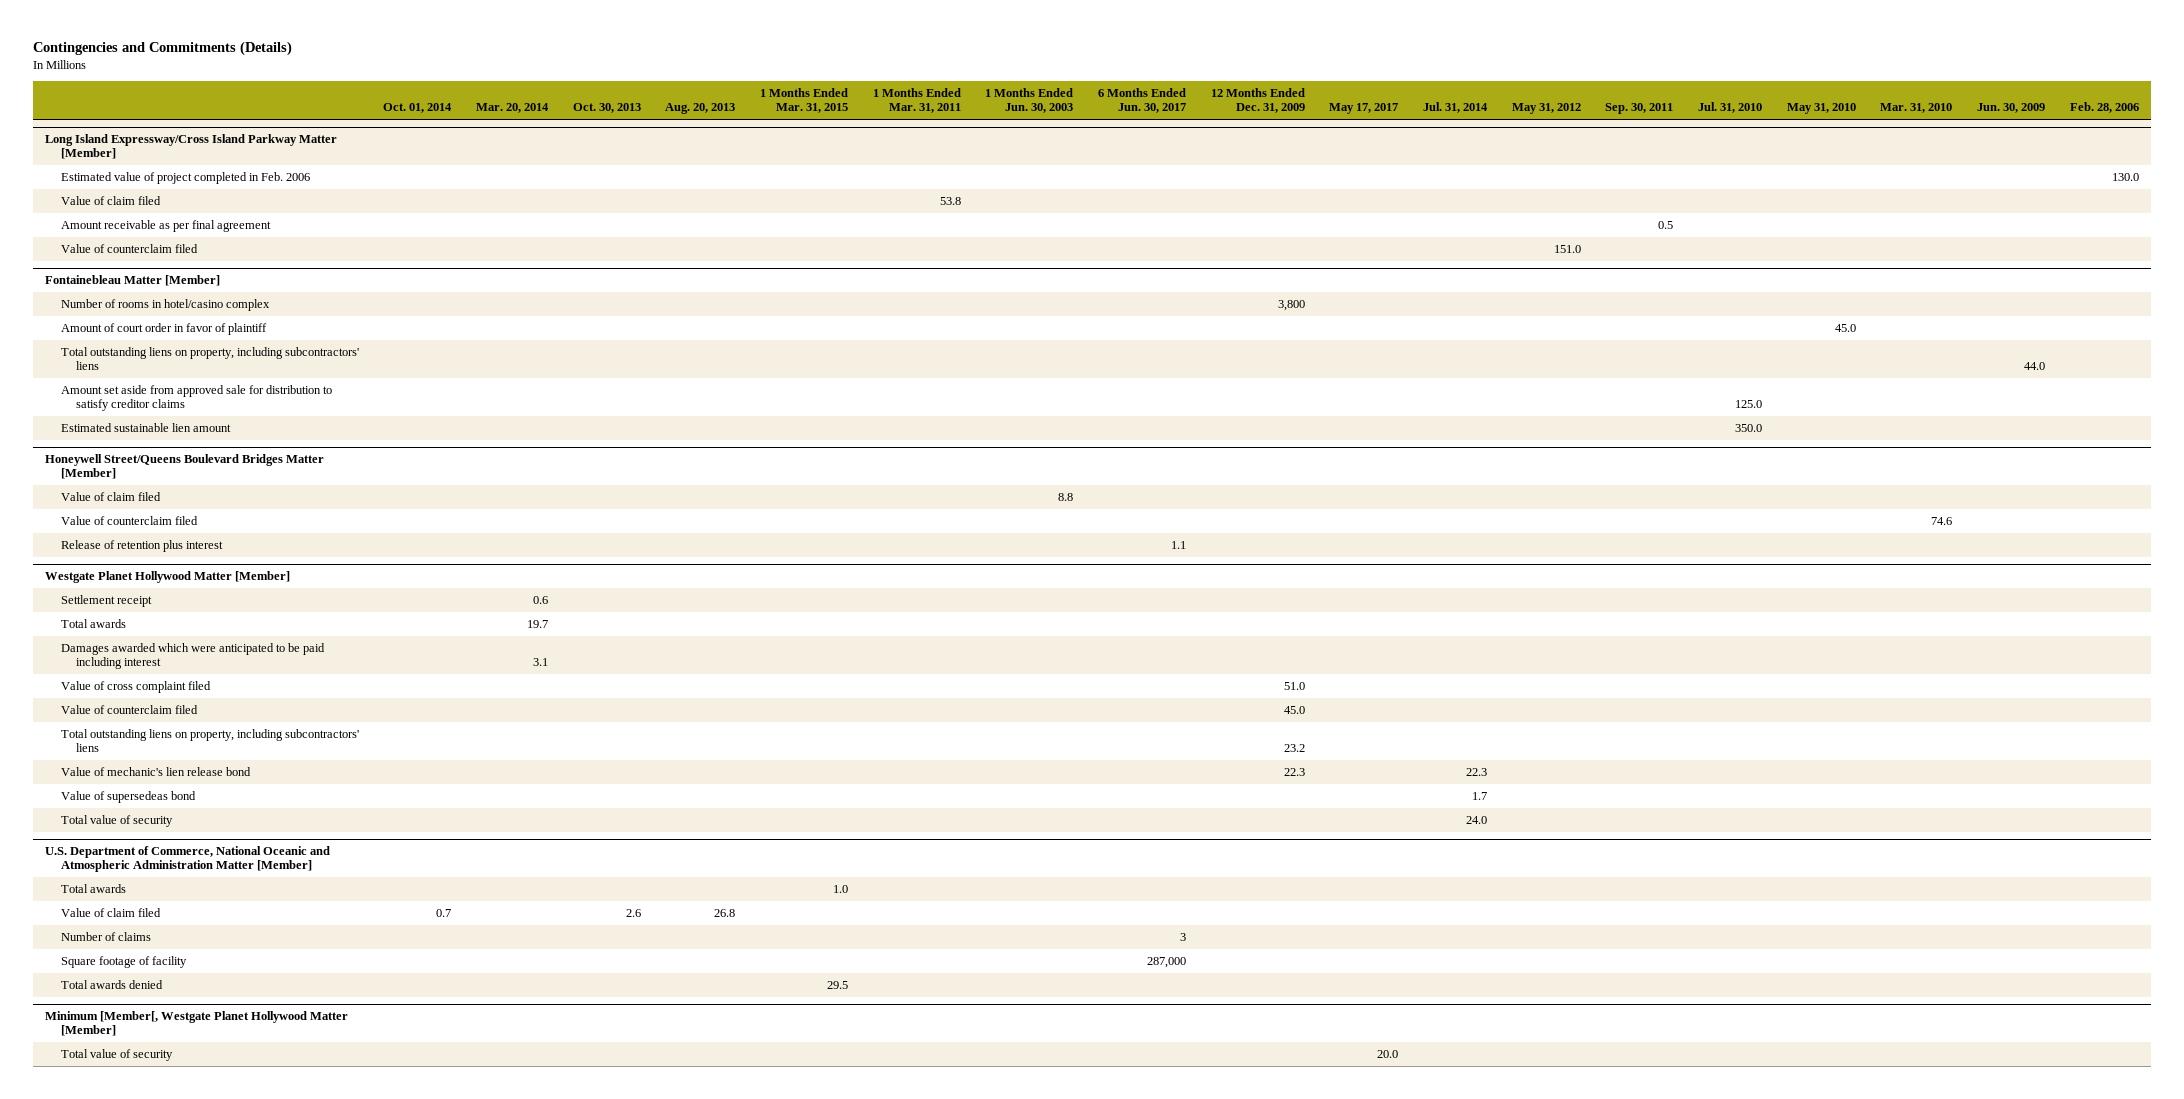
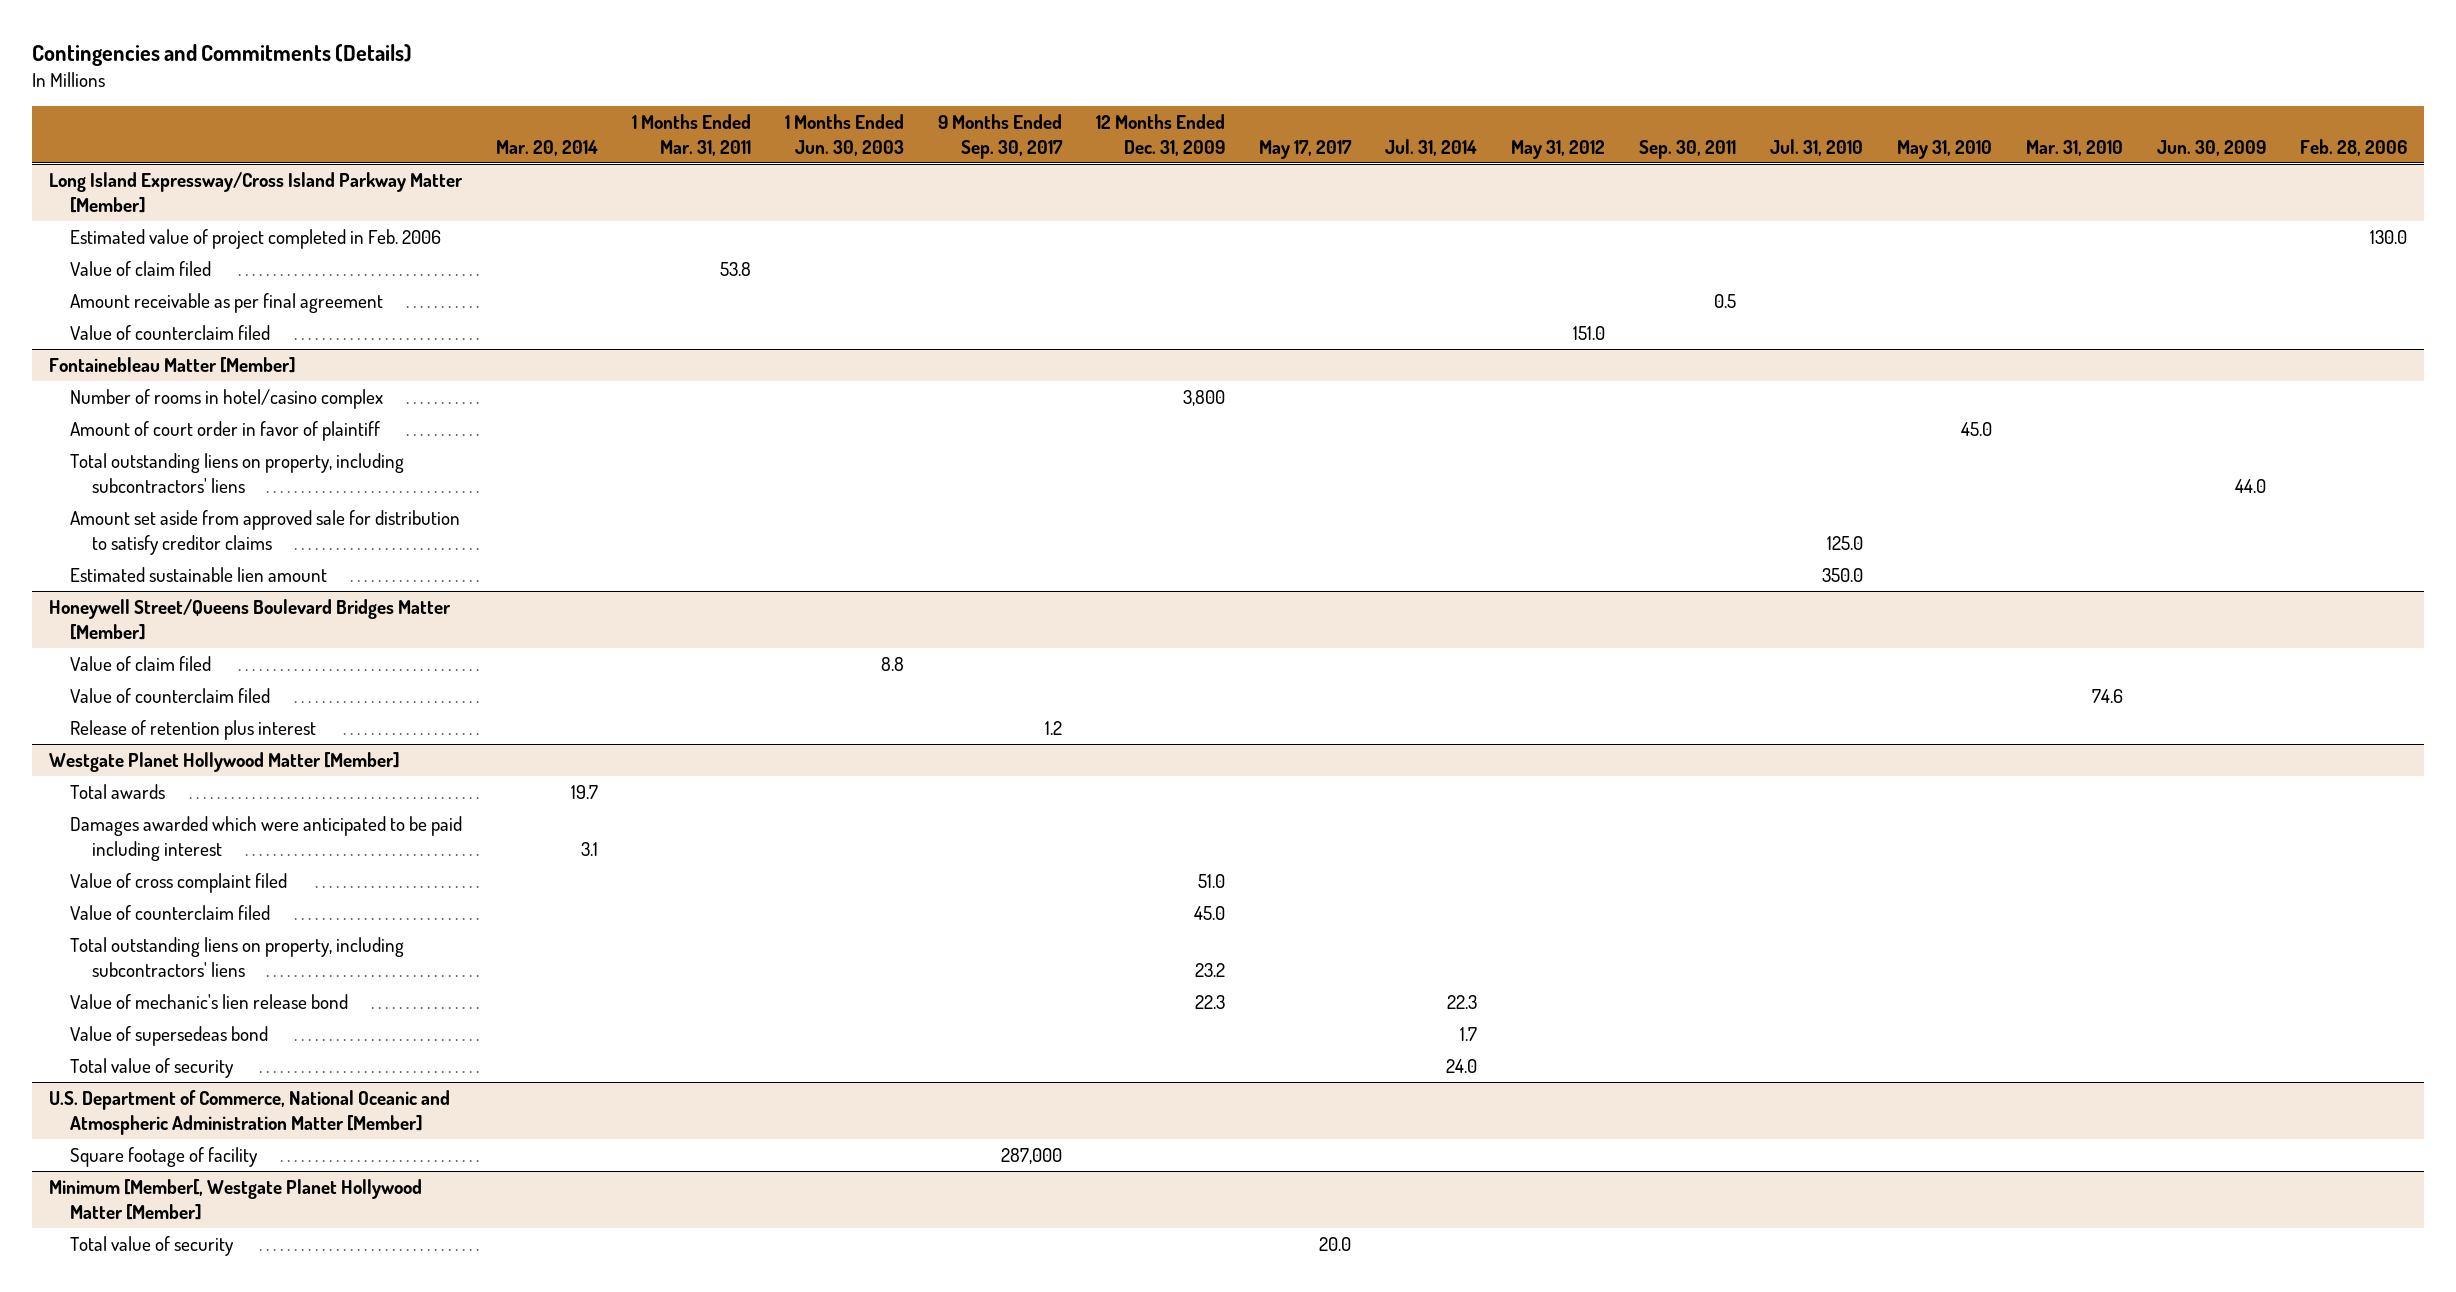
[383,103,453,114] Oct. 01, 2014 -> none
[572,103,641,114] Oct. 30, 2013 -> none
[665,103,736,115] Aug. 20, 2013 -> none
[759,88,848,114] 1 Months Ended Mar. 31, 2015 -> none
[1097,88,1186,114] 6 Months Ended Jun. 30, 2017 -> none
none -> [938,114,1064,159] 9 Months Ended Sep. 30, 2017
[60,594,152,607] Settlement receipt -> none
[60,883,126,893] Total awards -> none
[60,907,161,917] Value of claim filed -> none
[60,931,151,941] Number of claims -> none
[60,979,163,989] Total awards denied -> none

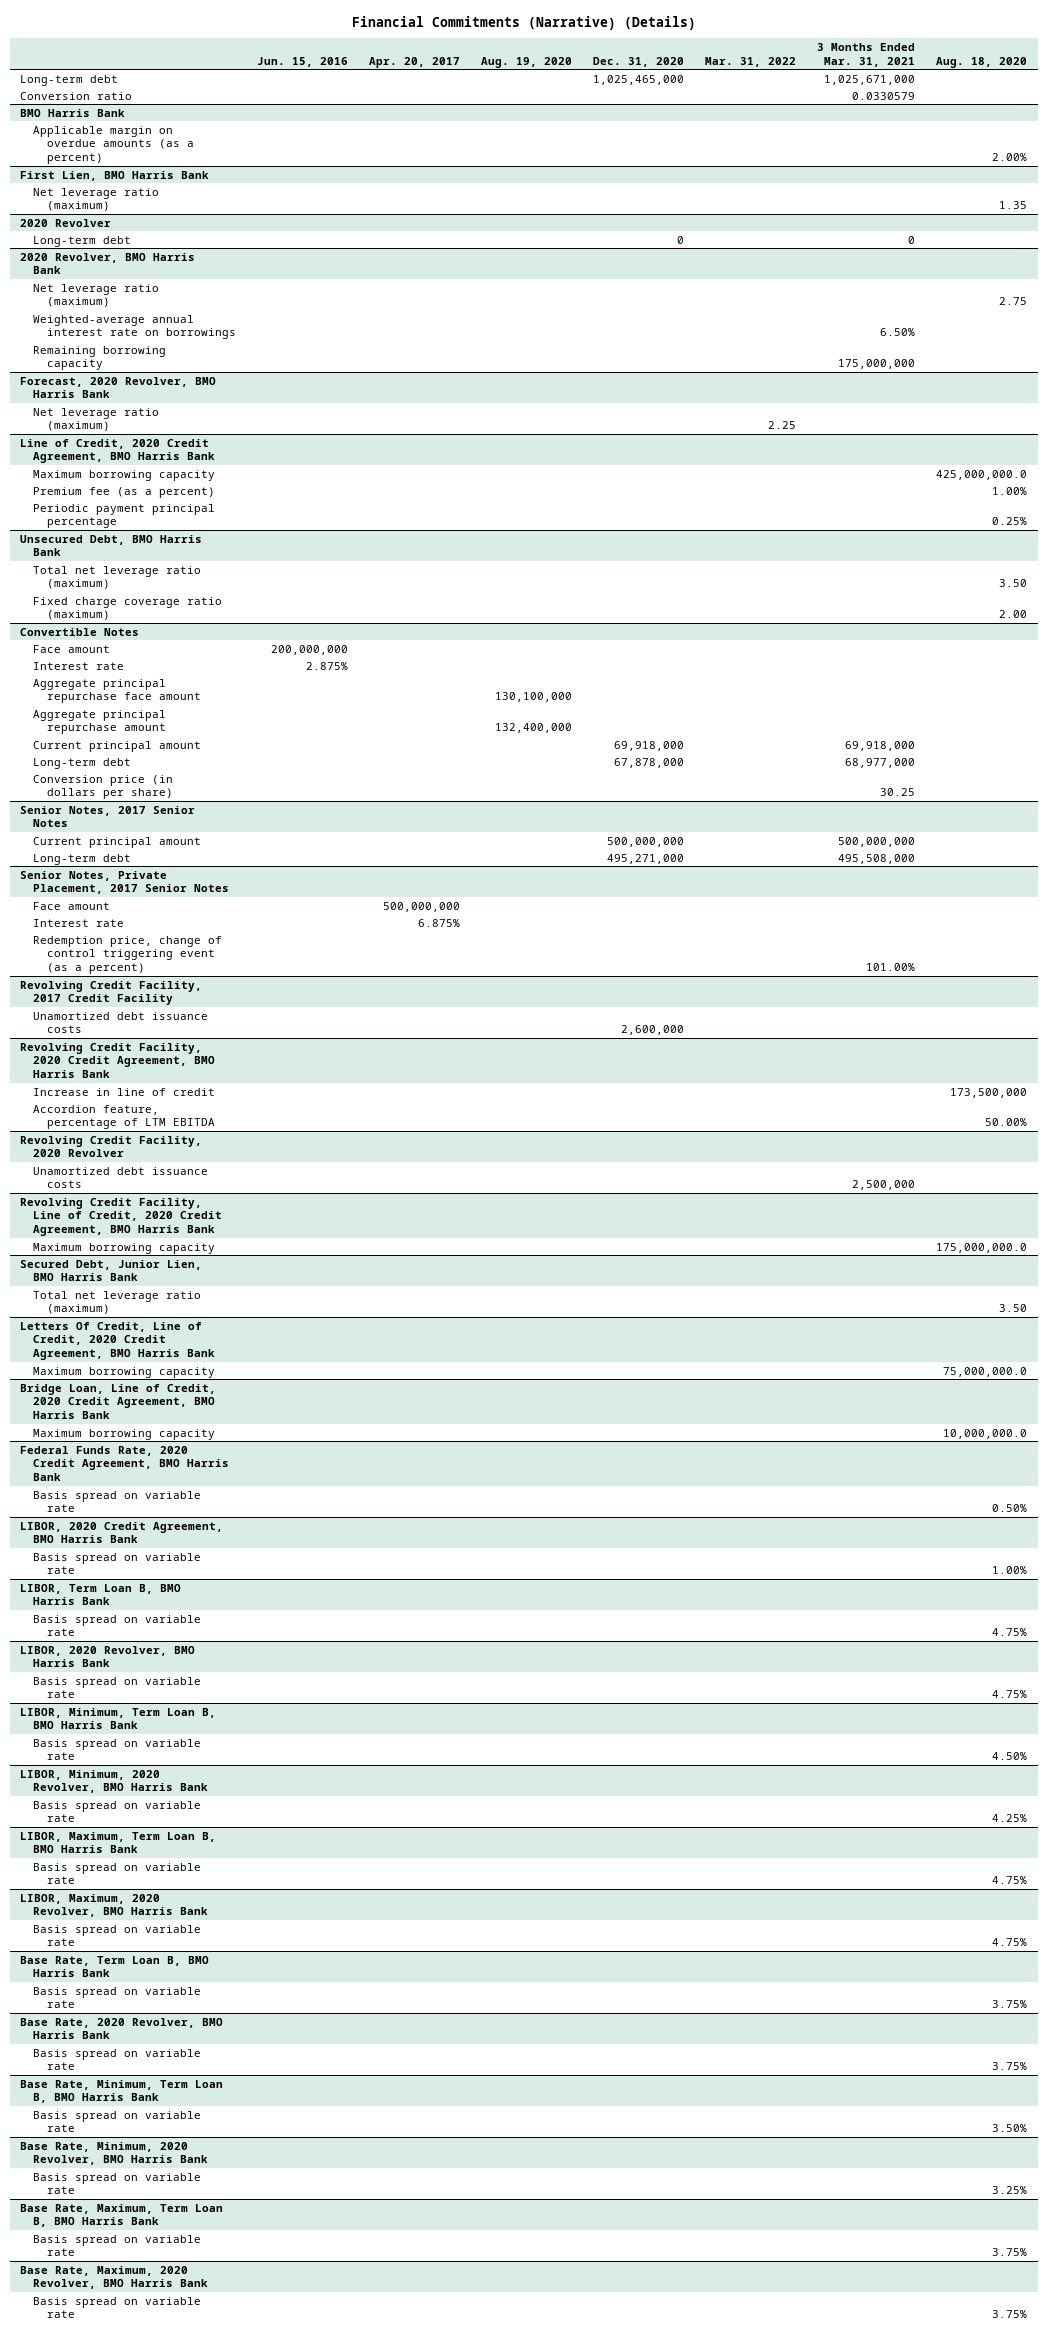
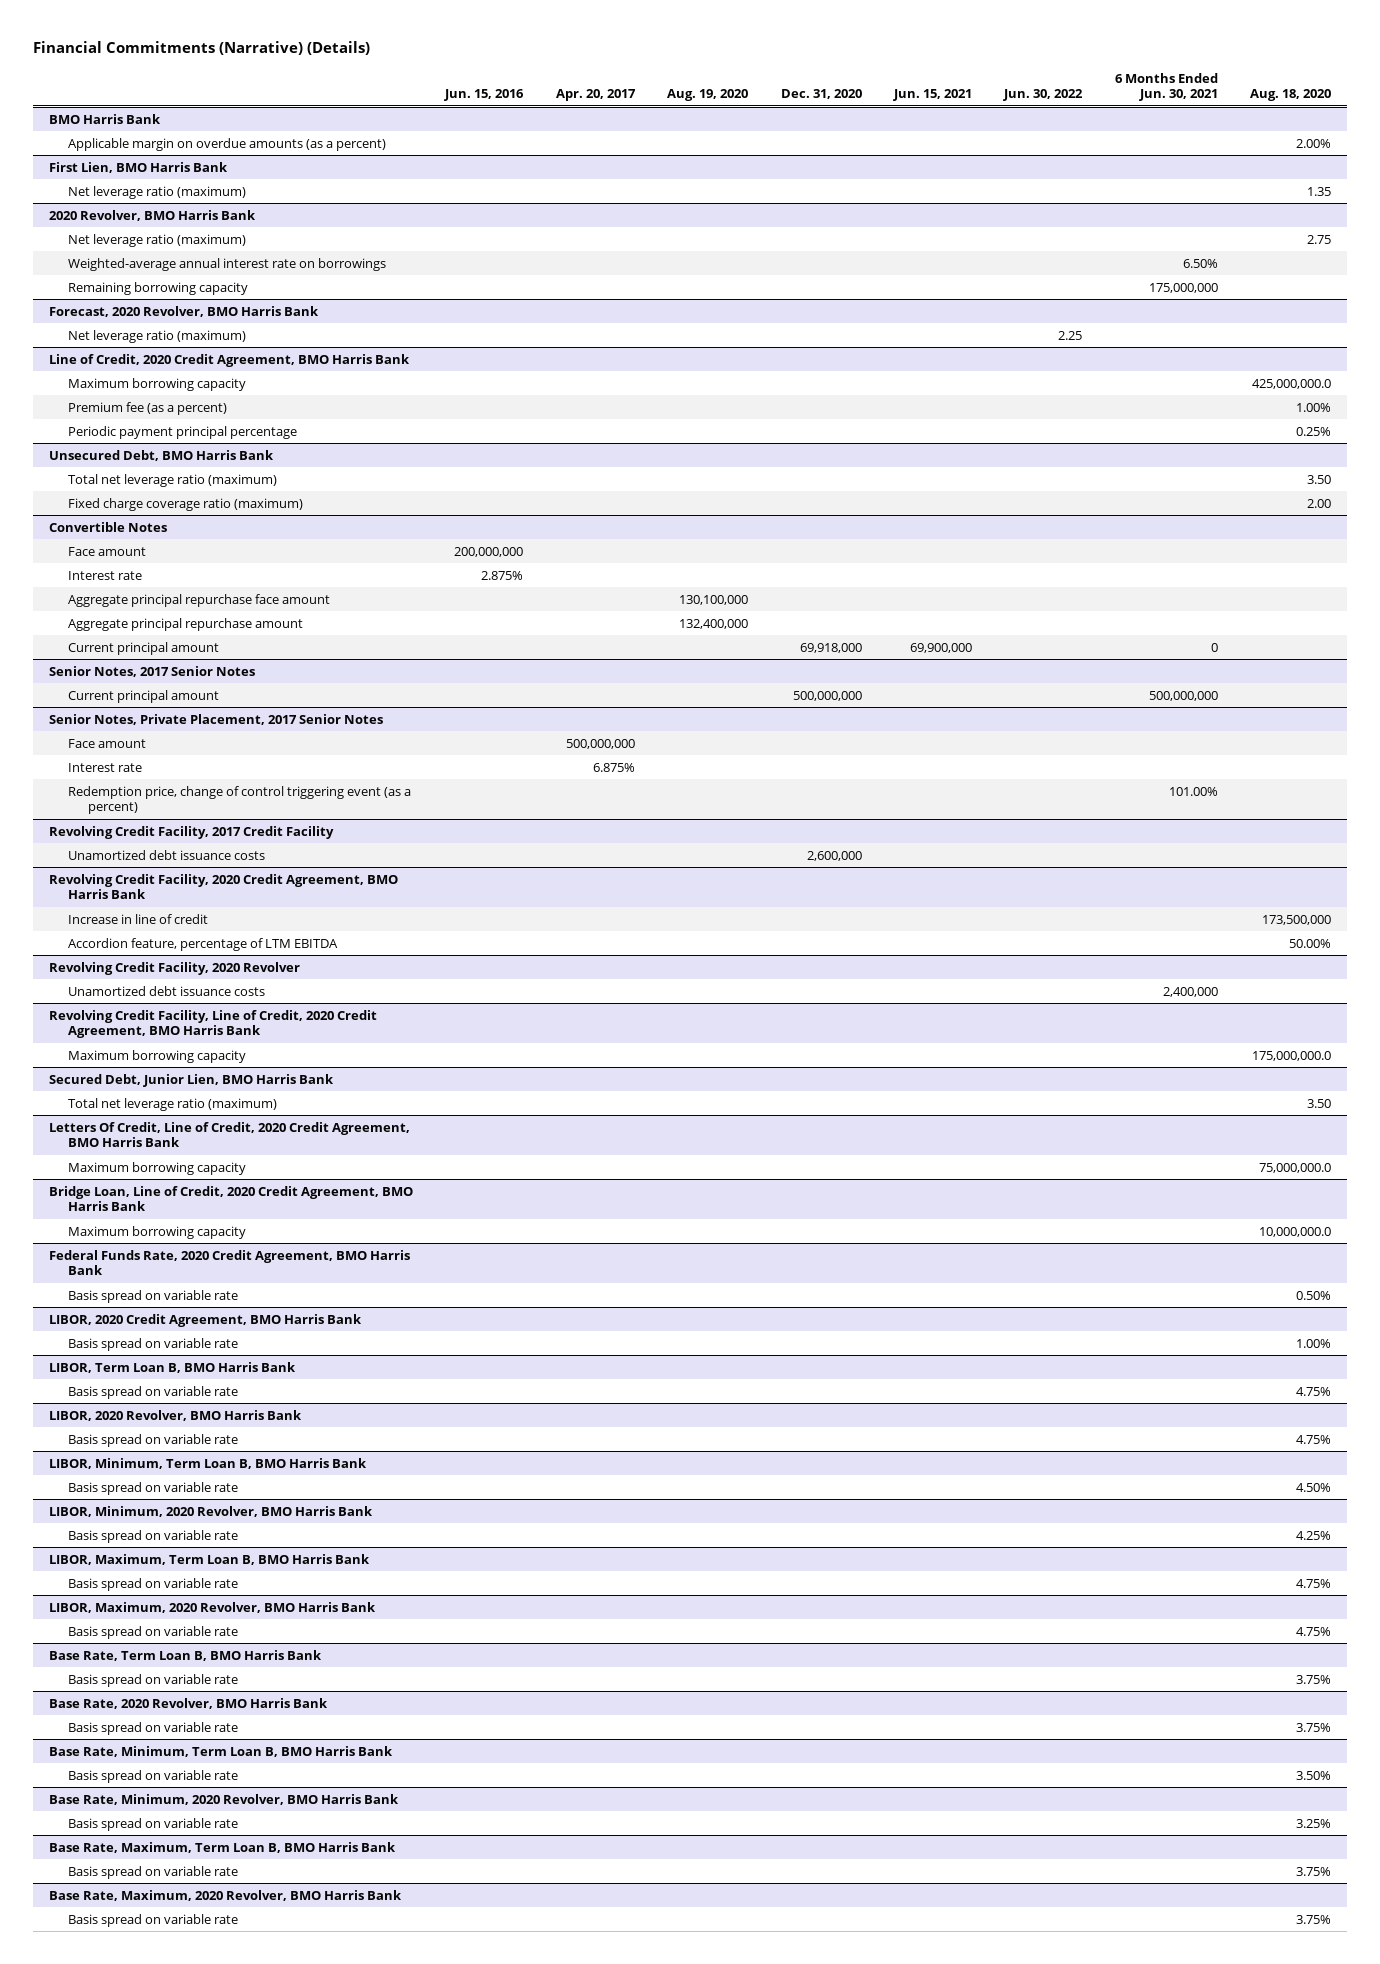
[705,56,797,67] Mar. 31, 2022 -> none
[817,42,916,67] 3 Months Ended Mar. 31, 2021 -> none
none -> [892,89,972,102] Jun. 15, 2021
none -> [1003,89,1084,102] Jun. 30, 2022
none -> [1114,73,1218,102] 6 Months Ended Jun. 30, 2021
[20,74,119,86] Long-term debt -> none
[20,91,133,100] Conversion ratio -> none
[20,218,112,227] 2020 Revolver -> none
[33,235,132,247] Long-term debt -> none
[33,757,132,769] Long-term debt -> none
[33,774,174,800] Conversion price (in dollars per share) -> none
[33,853,132,865] Long-term debt -> none

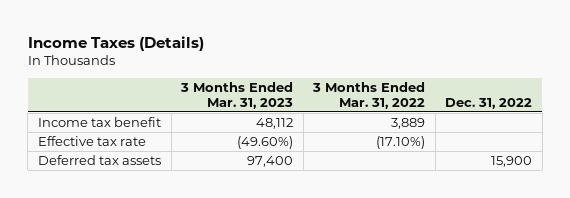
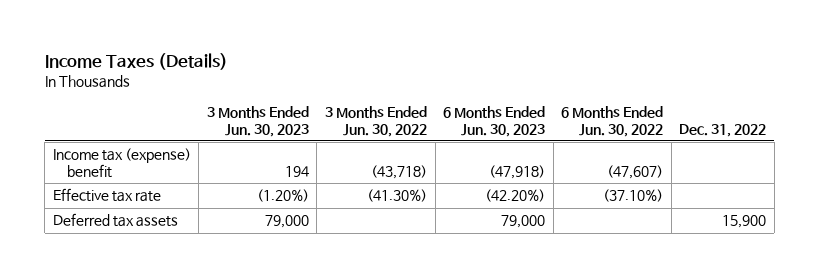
[180,81,294,109] 3 Months Ended Mar. 31, 2023 -> none
[312,81,426,109] 3 Months Ended Mar. 31, 2022 -> none
none -> [206,106,309,137] 3 Months Ended Jun. 30, 2023
none -> [324,106,427,137] 3 Months Ended Jun. 30, 2022
none -> [443,106,546,137] 6 Months Ended Jun. 30, 2023
none -> [561,106,664,137] 6 Months Ended Jun. 30, 2022
[37,116,161,127] Income tax benefit -> [52,148,191,178] Income tax (expense) benefit

